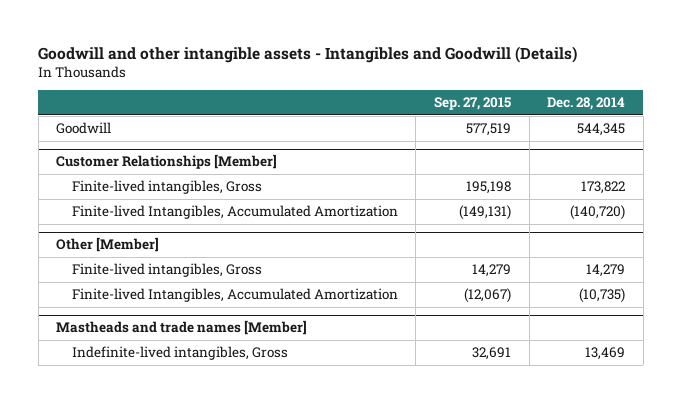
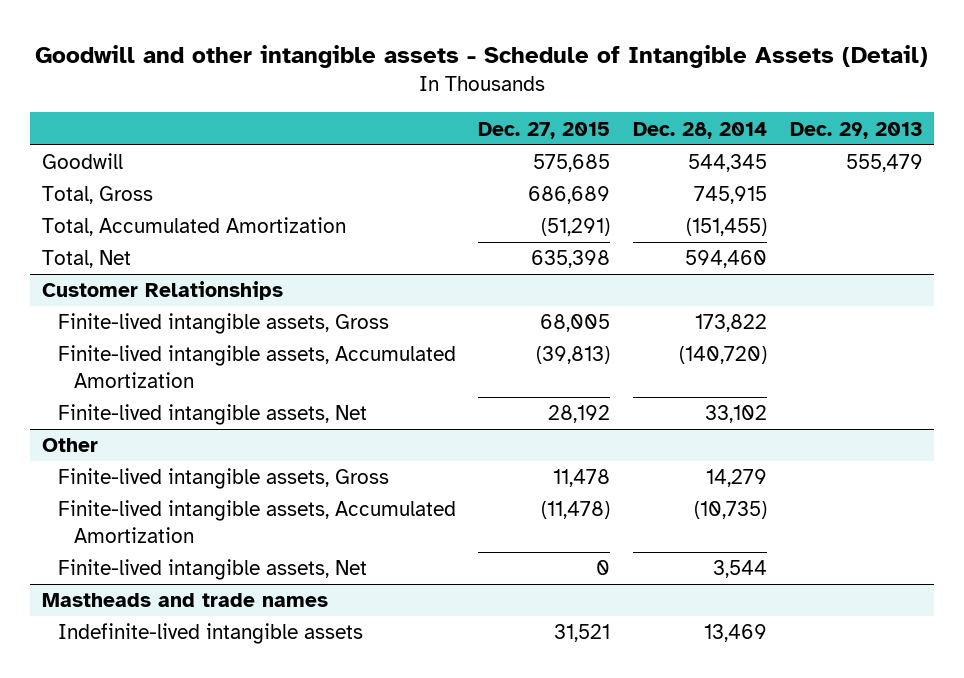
[38,45,578,63] Goodwill and other intangible assets - Intangibles and Goodwill (Details) -> [35,44,929,68] Goodwill and other intangible assets - Schedule of Intangible Assets (Detail)
[434,97,512,111] Sep. 27, 2015 -> none
none -> [478,121,611,139] Dec. 27, 2015
none -> [789,121,923,139] Dec. 29, 2013
none -> [41,186,153,205] Total, Gross
none -> [41,217,346,237] Total, Accumulated Amortization
none -> [41,250,131,269] Total, Net
[56,154,278,170] Customer Relationships [Member] -> [41,281,283,301] Customer Relationships
[71,180,262,195] Finite-lived intangibles, Gross -> [57,313,389,335] Finite-lived intangible assets, Gross
[71,205,398,220] Finite-lived Intangibles, Accumulated Amortization -> [57,345,456,388] Finite-lived intangible assets, Accumulated Amortization
none -> [57,404,367,426] Finite-lived intangible assets, Net
[56,237,160,253] Other [Member] -> [41,438,98,453] Other
[71,263,262,278] Finite-lived intangibles, Gross -> [57,468,389,490] Finite-lived intangible assets, Gross
[71,288,398,303] Finite-lived Intangibles, Accumulated Amortization -> [57,500,456,543] Finite-lived intangible assets, Accumulated Amortization
none -> [57,559,367,581] Finite-lived intangible assets, Net
[56,320,308,336] Mastheads and trade names [Member] -> [41,593,328,608] Mastheads and trade names
[71,346,288,361] Indefinite-lived intangibles, Gross -> [57,623,363,645] Indefinite-lived intangible assets

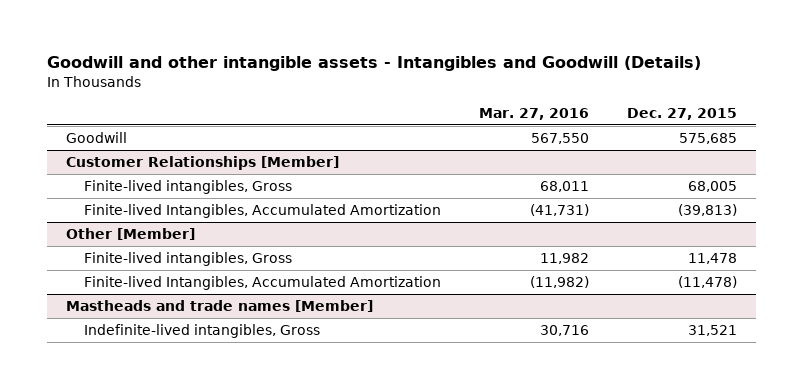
[35,44,929,68] Goodwill and other intangible assets - Schedule of Intangible Assets (Detail) -> [46,56,701,72] Goodwill and other intangible assets - Intangibles and Goodwill (Details)
[632,121,767,139] Dec. 28, 2014 -> none
[789,121,923,139] Dec. 29, 2013 -> none
none -> [478,108,589,121] Mar. 27, 2016
[41,186,153,205] Total, Gross -> none
[41,217,346,237] Total, Accumulated Amortization -> none
[41,250,131,269] Total, Net -> none
[57,404,367,426] Finite-lived intangible assets, Net -> none
[57,559,367,581] Finite-lived intangible assets, Net -> none
[41,281,283,301] Customer Relationships -> [65,156,339,171] Customer Relationships [Member]
[57,313,389,335] Finite-lived intangible assets, Gross -> [83,180,292,195] Finite-lived intangibles, Gross
[57,345,456,388] Finite-lived intangible assets, Accumulated Amortization -> [83,204,441,219] Finite-lived Intangibles, Accumulated Amortization
[41,438,98,453] Other -> [65,228,195,241] Other [Member]
[57,468,389,490] Finite-lived intangible assets, Gross -> [83,252,292,267] Finite-lived intangibles, Gross
[57,500,456,543] Finite-lived intangible assets, Accumulated Amortization -> [83,276,441,291] Finite-lived Intangibles, Accumulated Amortization
[41,593,328,608] Mastheads and trade names -> [65,300,373,313] Mastheads and trade names [Member]
[57,623,363,645] Indefinite-lived intangible assets -> [83,324,320,339] Indefinite-lived intangibles, Gross

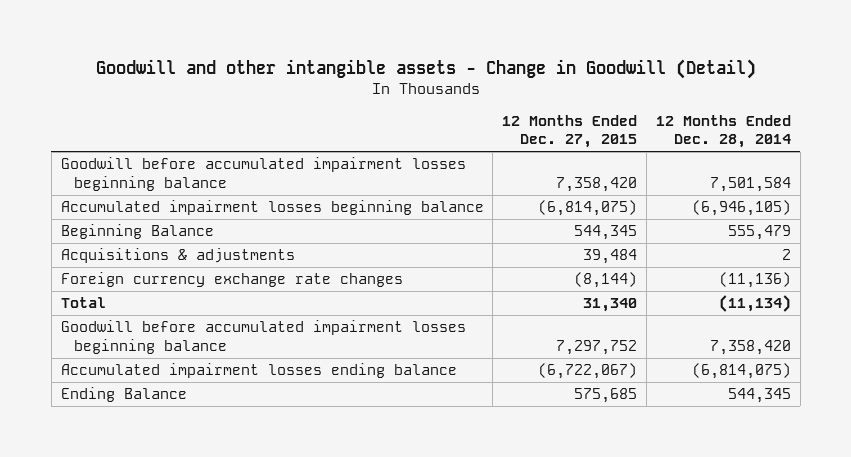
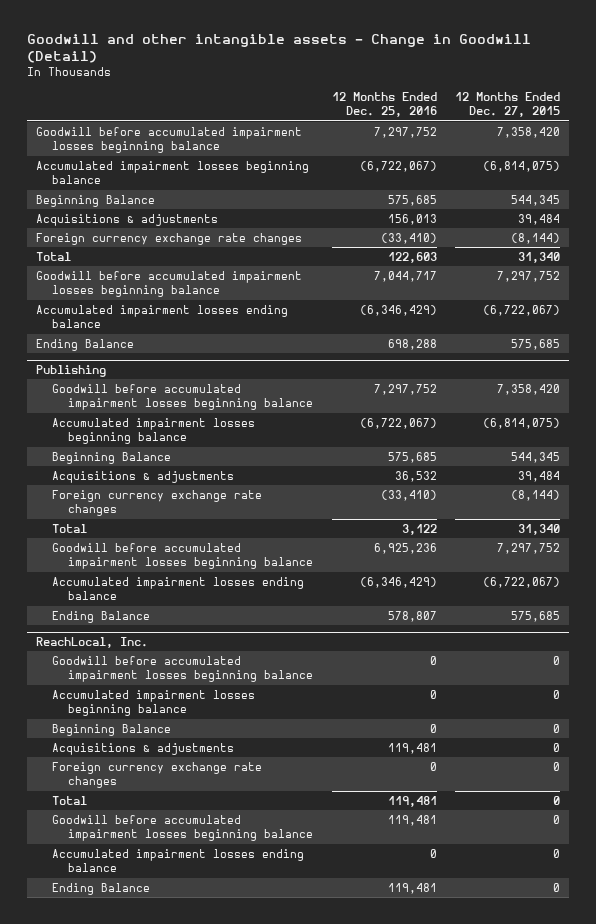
[655,115,791,149] 12 Months Ended Dec. 28, 2014 -> none
none -> [331,92,437,118] 12 Months Ended Dec. 25, 2016
none -> [35,365,106,378] Publishing
none -> [52,383,314,411] Goodwill before accumulated impairment losses beginning balance
none -> [52,417,256,445] Accumulated impairment losses beginning balance
none -> [52,451,172,464] Beginning Balance
none -> [52,470,235,483] Acquisitions & adjustments
none -> [52,489,263,517] Foreign currency exchange rate changes
none -> [52,523,88,533] Total
none -> [52,542,314,570] Goodwill before accumulated impairment losses beginning balance
none -> [52,576,305,601] Accumulated impairment losses ending balance
none -> [52,610,151,623] Ending Balance
none -> [35,637,148,649] ReachLocal, Inc.
none -> [52,655,314,683] Goodwill before accumulated impairment losses beginning balance
none -> [52,689,256,717] Accumulated impairment losses beginning balance
none -> [52,723,172,736] Beginning Balance
none -> [52,742,235,755] Acquisitions & adjustments
none -> [52,761,263,789] Foreign currency exchange rate changes
none -> [52,795,88,805] Total
none -> [52,814,314,842] Goodwill before accumulated impairment losses beginning balance
none -> [52,848,305,873] Accumulated impairment losses ending balance
none -> [52,882,151,895] Ending Balance

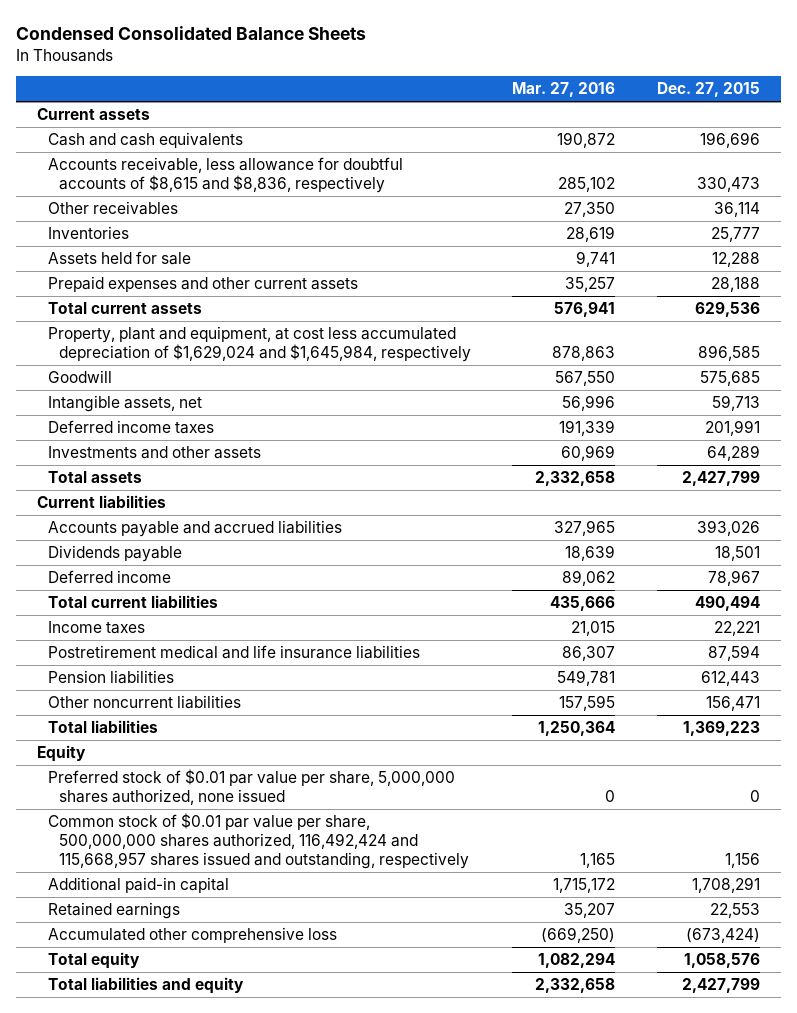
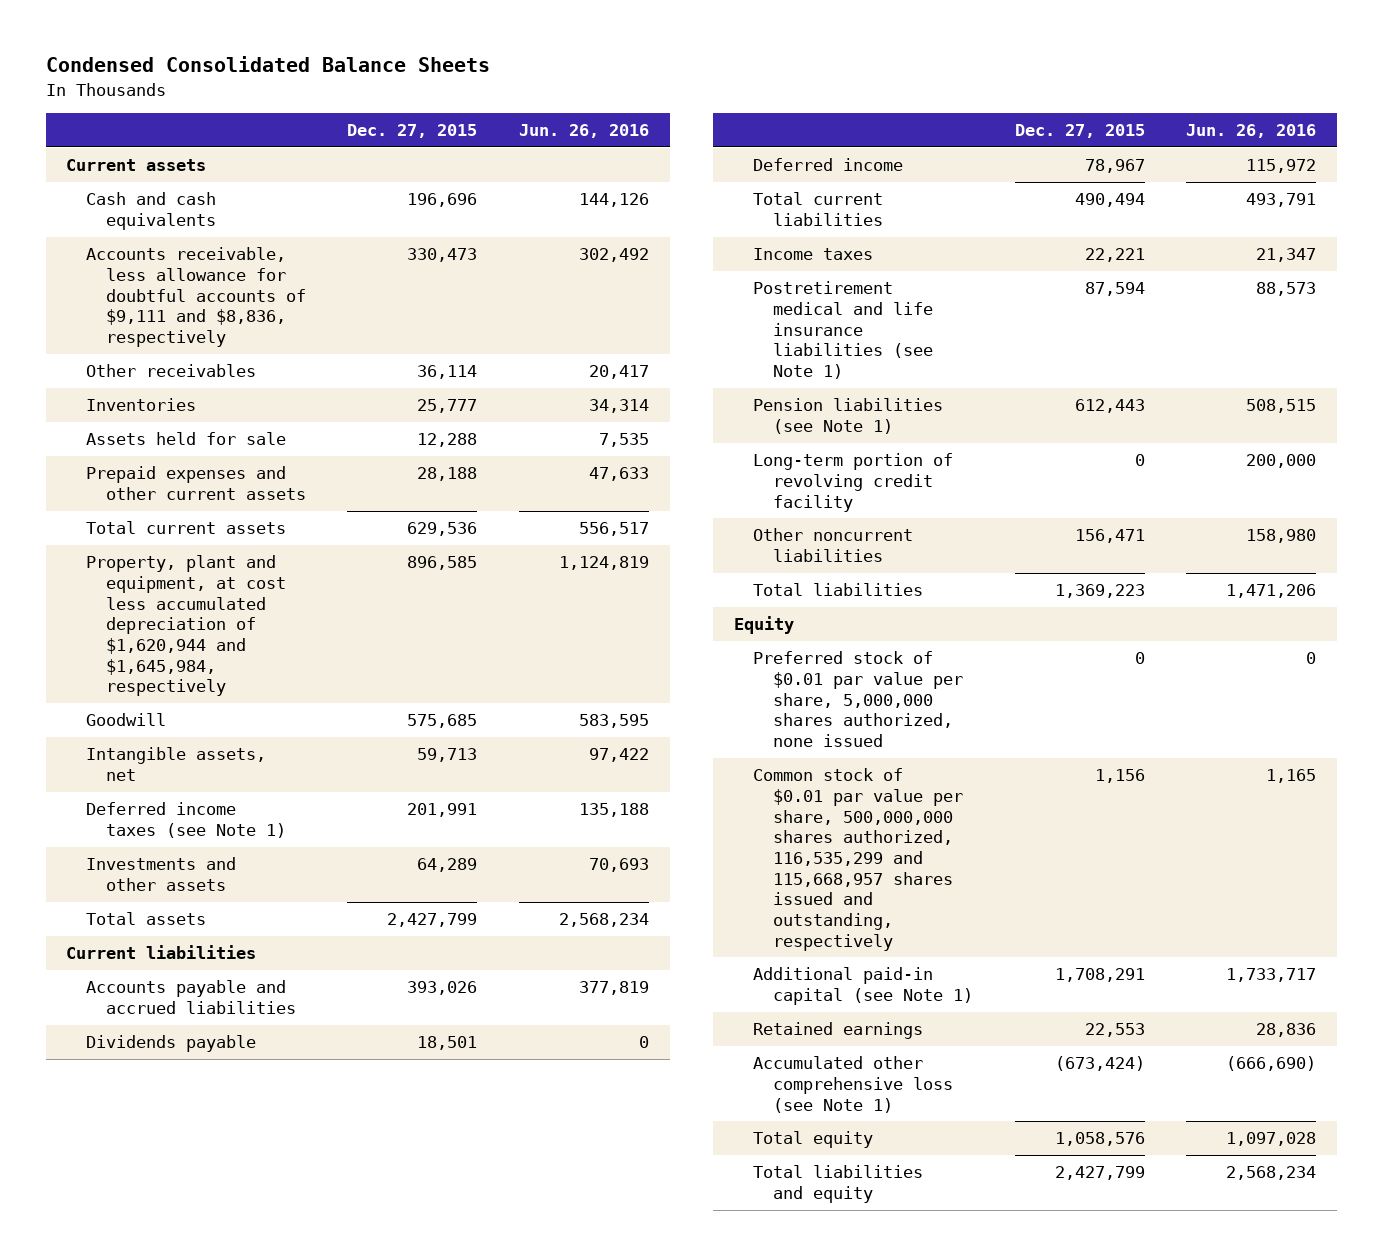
[512,82,616,98] Mar. 27, 2016 -> none
none -> [518,124,649,139] Jun. 26, 2016
[47,157,403,193] Accounts receivable, less allowance for doubtful accounts of $8,615 and $8,836, respectively -> [86,247,306,347] Accounts receivable, less allowance for doubtful accounts of $9,111 and $8,836, respectively
[47,326,471,362] Property, plant and equipment, at cost less accumulated depreciation of $1,629,024 and $1,645,984, respectively -> [86,555,286,697] Property, plant and equipment, at cost less accumulated depreciation of $1,620,944 and $1,645,984, respectively
[47,420,214,435] Deferred income taxes -> [86,802,286,838] Deferred income taxes (see Note 1)
[47,645,420,660] Postretirement medical and life insurance liabilities -> [753,281,933,379] Postretirement medical and life insurance liabilities (see Note 1)
[47,670,174,685] Pension liabilities -> [753,398,944,434] Pension liabilities (see Note 1)
none -> [753,453,954,512] Long-term portion of revolving credit facility
[47,813,469,869] Common stock of $0.01 par value per share, 500,000,000 shares authorized, 116,492,424 and 115,668,957 shares issued and outstanding, respectively -> [753,768,963,951] Common stock of $0.01 par value per share, 500,000,000 shares authorized, 116,535,299 and 115,668,957 shares issued and outstanding, respectively
[47,877,229,894] Additional paid-in capital -> [753,967,973,1005] Additional paid-in capital (see Note 1)
[47,927,337,944] Accumulated other comprehensive loss -> [753,1056,953,1113] Accumulated other comprehensive loss (see Note 1)

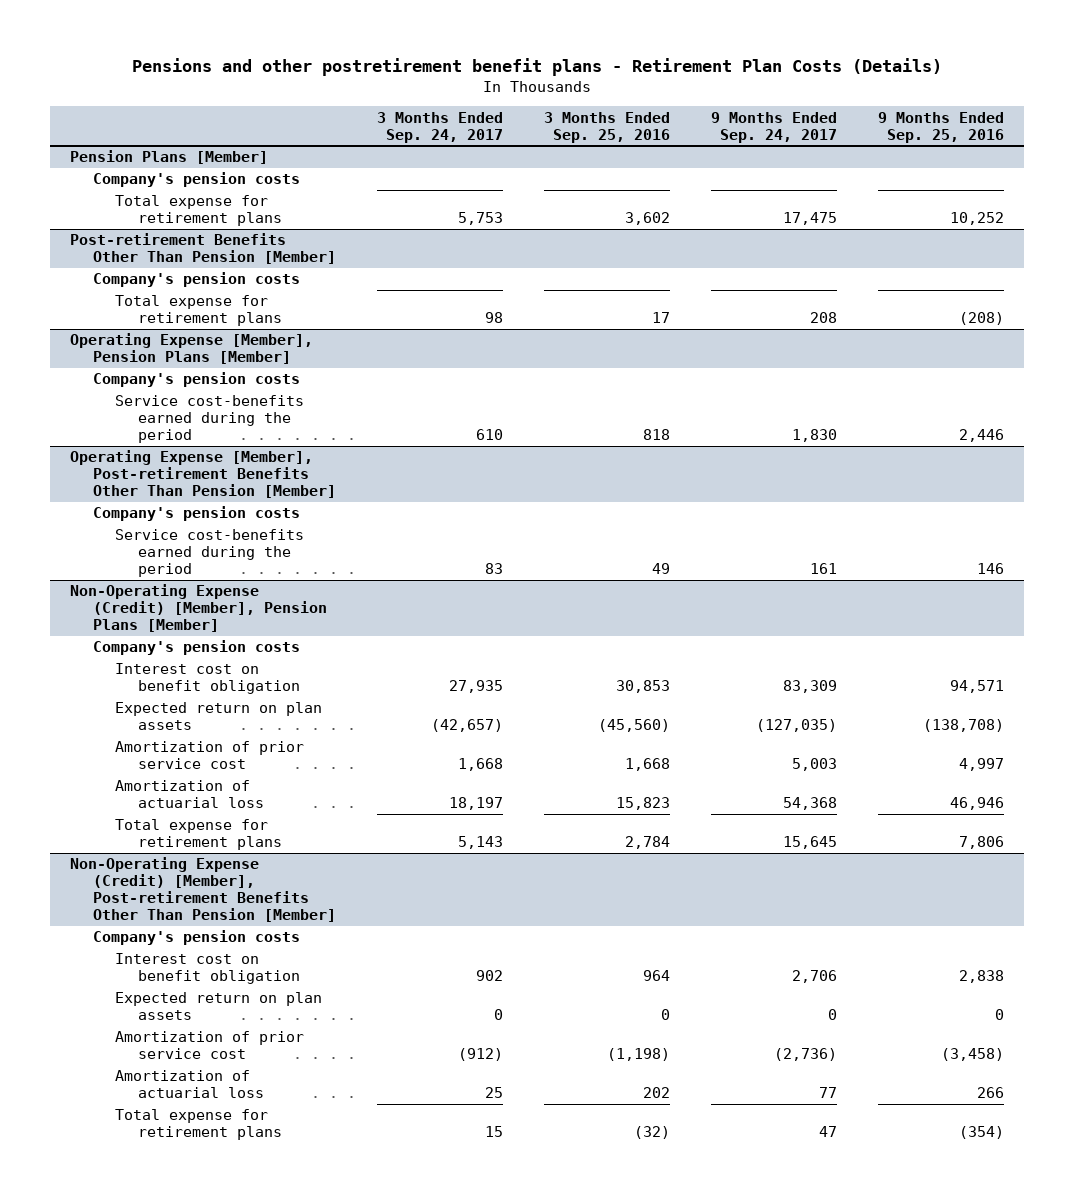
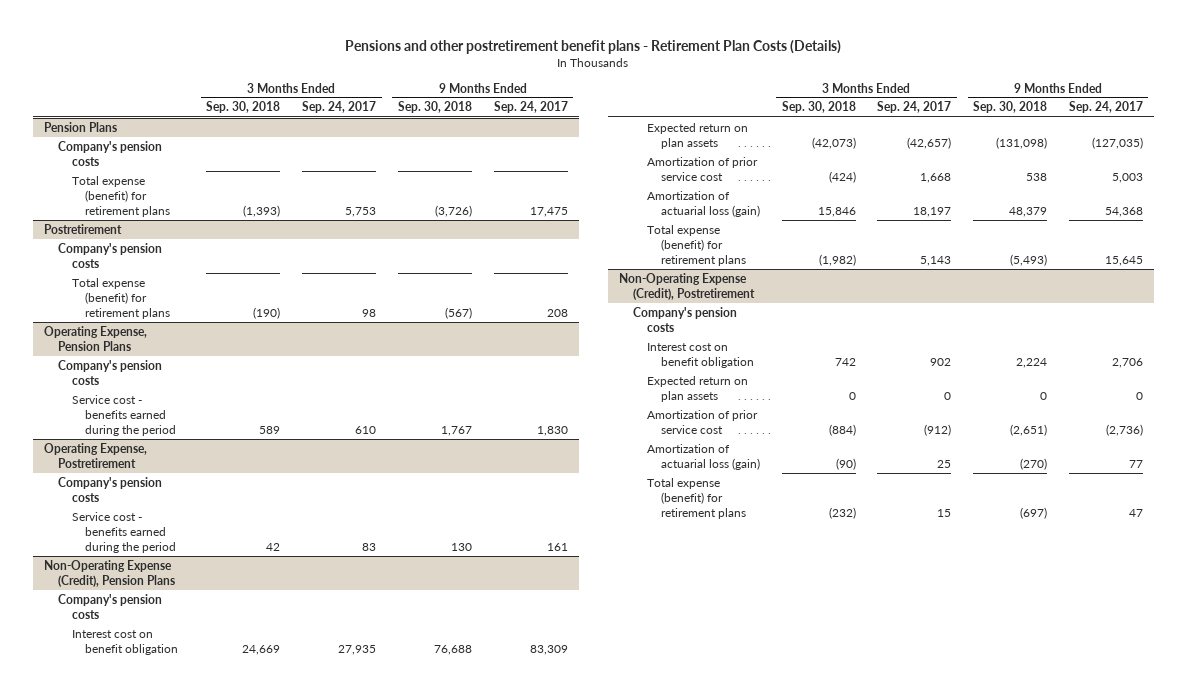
[543,111,670,143] 3 Months Ended Sep. 25, 2016 -> none
[877,111,1004,143] 9 Months Ended Sep. 25, 2016 -> none
none -> [206,101,281,114] Sep. 30, 2018
none -> [397,101,472,114] Sep. 30, 2018
[70,150,269,165] Pension Plans [Member] -> [43,121,117,132] Pension Plans
[115,195,282,227] Total expense for retirement plans -> [71,175,171,218] Total expense (benefit) for retirement plans
[70,233,336,265] Post-retirement Benefits Other Than Pension [Member] -> [43,223,122,234] Postretirement
[115,295,282,327] Total expense for retirement plans -> [71,277,171,320] Total expense (benefit) for retirement plans
[70,333,314,365] Operating Expense [Member], Pension Plans [Member] -> [43,325,147,351] Operating Expense, Pension Plans
[70,450,336,499] Operating Expense [Member], Post-retirement Benefits Other Than Pension [Member] -> none
[115,395,305,444] Service cost-benefits earned during the period -> [71,394,177,437] Service cost - benefits earned during the period
none -> [43,442,147,468] Operating Expense, Postretirement
[115,529,305,578] Service cost-benefits earned during the period -> [71,511,177,554] Service cost - benefits earned during the period
[70,584,327,633] Non-Operating Expense (Credit) [Member], Pension Plans [Member] -> [43,559,175,587] Non-Operating Expense (Credit), Pension Plans
[70,857,336,922] Non-Operating Expense (Credit) [Member], Post-retirement Benefits Other Than Pension [Member] -> none
[115,780,264,809] Amortization of actuarial loss -> [646,190,760,217] Amortization of actuarial loss (gain)
[115,819,282,851] Total expense for retirement plans -> [646,224,746,267] Total expense (benefit) for retirement plans
none -> [619,272,755,300] Non-Operating Expense (Credit), Postretirement
[115,1070,264,1099] Amortization of actuarial loss -> [646,443,760,470] Amortization of actuarial loss (gain)
[115,1109,282,1141] Total expense for retirement plans -> [646,477,746,520] Total expense (benefit) for retirement plans

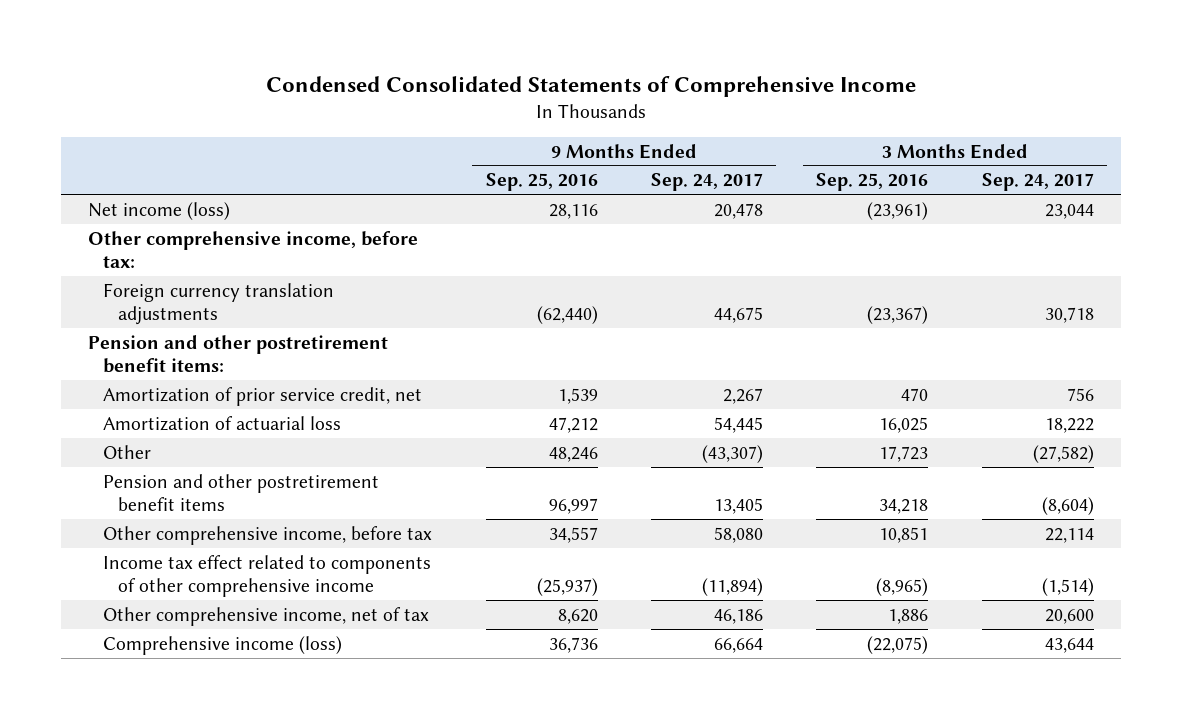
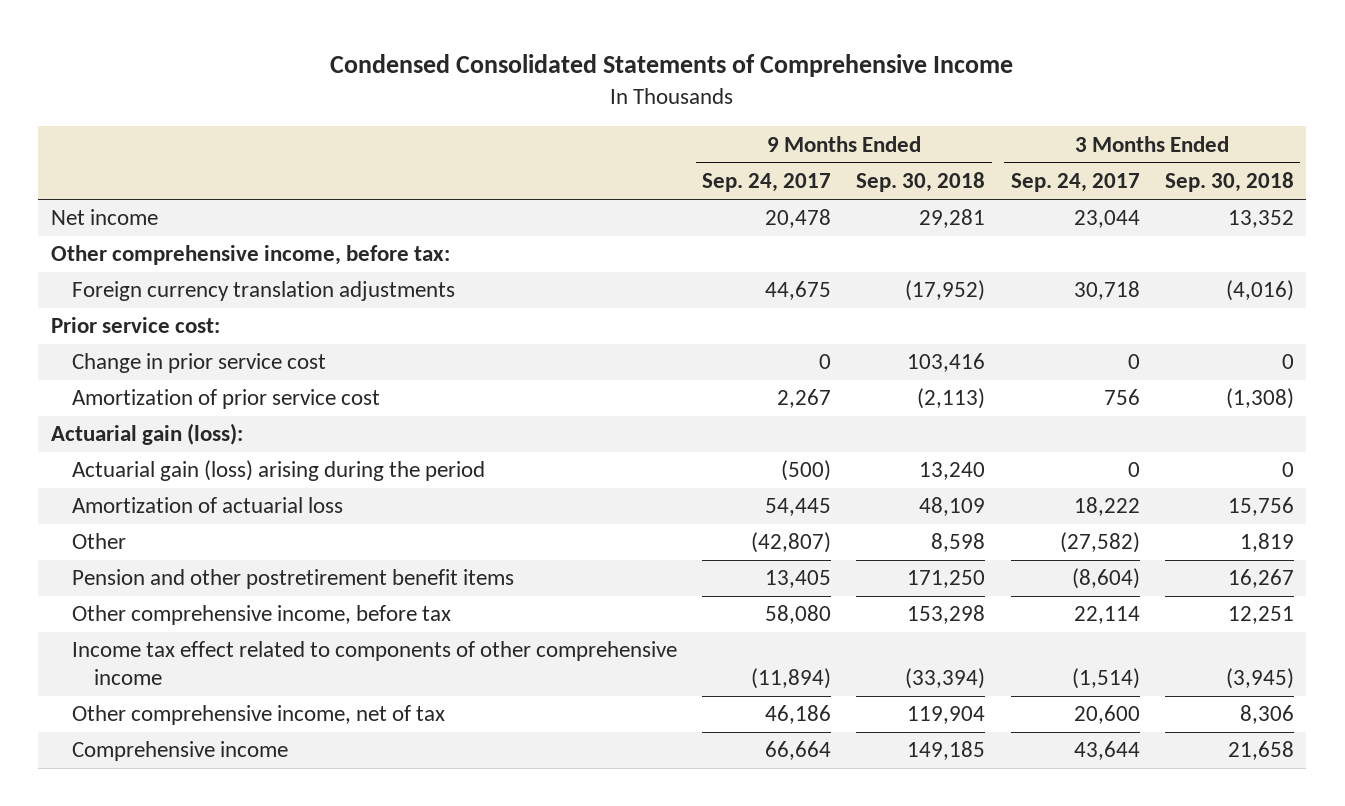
[485,173,598,192] Sep. 25, 2016 -> none
[816,173,929,192] Sep. 25, 2016 -> none
none -> [856,172,986,193] Sep. 30, 2018
none -> [1164,172,1294,193] Sep. 30, 2018
[88,201,231,220] Net income (loss) -> [51,209,159,226] Net income
[88,334,389,374] Pension and other postretirement benefit items: -> none
none -> [51,317,221,334] Prior service cost:
none -> [72,353,327,374] Change in prior service cost
[103,386,423,406] Amortization of prior service credit, net -> [72,389,381,410] Amortization of prior service cost
none -> [51,423,244,446] Actuarial gain (loss):
none -> [72,460,486,482] Actuarial gain (loss) arising during the period
[701,444,763,463] (43,307) -> [751,532,832,554] (42,807)
[103,635,343,655] Comprehensive income (loss) -> [72,741,289,762] Comprehensive income

